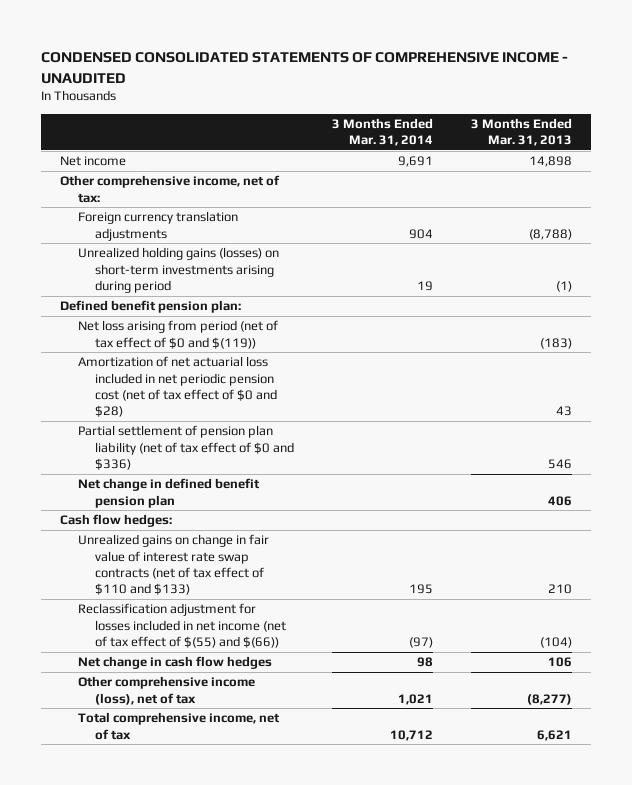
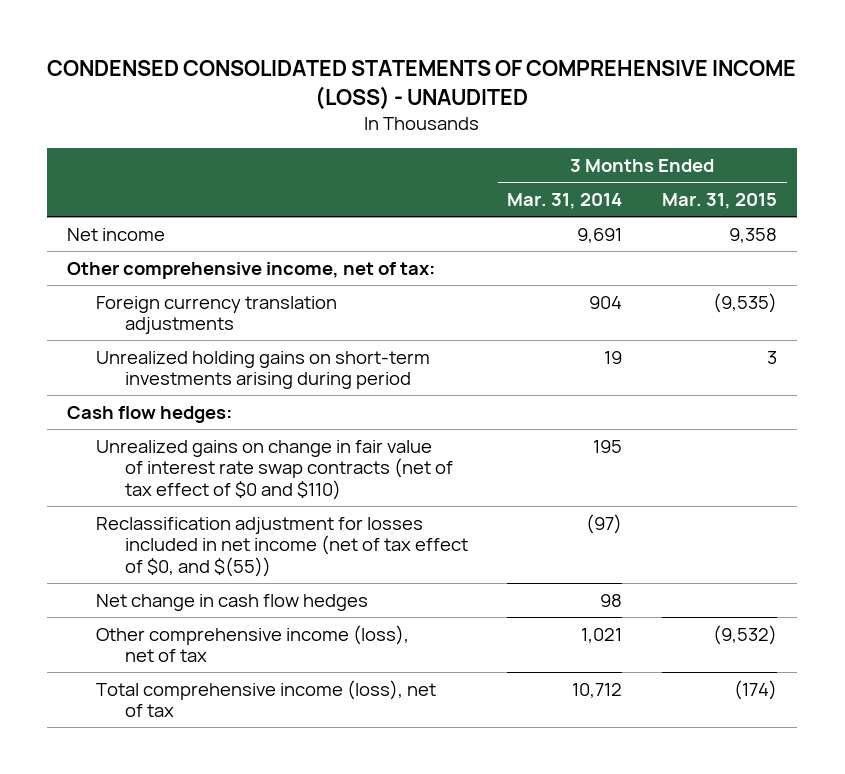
[41,51,569,84] CONDENSED CONSOLIDATED STATEMENTS OF COMPREHENSIVE INCOME - UNAUDITED -> [47,60,797,110] CONDENSED CONSOLIDATED STATEMENTS OF COMPREHENSIVE INCOME (LOSS) - UNAUDITED
[470,117,572,147] 3 Months Ended Mar. 31, 2013 -> none
none -> [662,192,778,209] Mar. 31, 2015
[60,300,242,314] Defined benefit pension plan: -> none
[77,320,278,349] Net loss arising from period (net of tax effect of $0 and $(119)) -> none
[77,356,277,418] Amortization of net actuarial loss included in net periodic pension cost (net of tax effect of $0 and $28) -> none
[77,425,294,470] Partial settlement of pension plan liability (net of tax effect of $0 and $336) -> none
[77,478,260,508] Net change in defined benefit pension plan -> none
[77,247,279,293] Unrealized holding gains (losses) on short-term investments arising during period -> [95,350,430,390] Unrealized holding gains on short-term investments arising during period
[77,534,269,596] Unrealized gains on change in fair value of interest rate swap contracts (net of tax effect of $110 and $133) -> [95,439,453,500] Unrealized gains on change in fair value of interest rate swap contracts (net of tax effect of $0 and $110)
[77,603,286,648] Reclassification adjustment for losses included in net income (net of tax effect of $(55) and $(66)) -> [95,516,468,577] Reclassification adjustment for losses included in net income (net of tax effect of $0, and $(55))
[77,712,280,740] Total comprehensive income, net of tax -> [95,679,436,718] Total comprehensive income (loss), net of tax

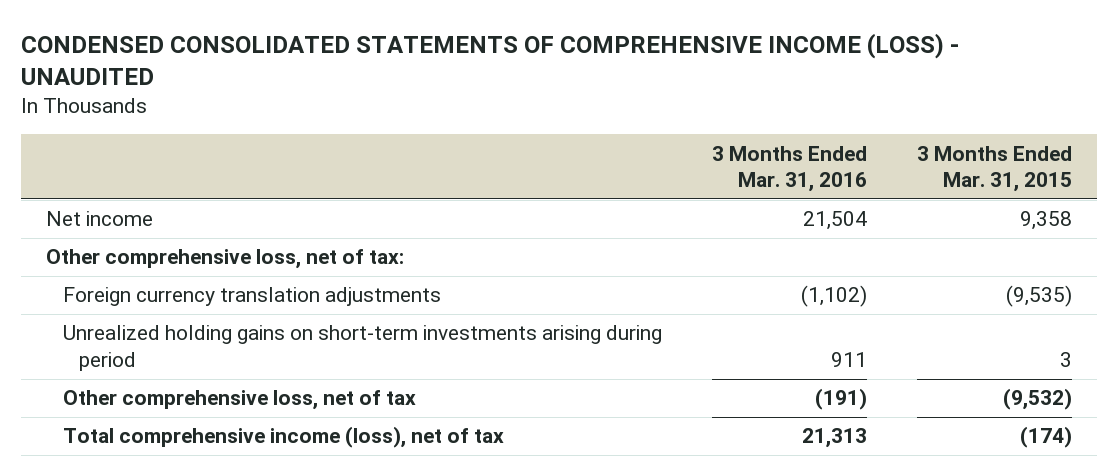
[507,192,623,209] Mar. 31, 2014 -> none
none -> [711,145,867,193] 3 Months Ended Mar. 31, 2016
[67,261,436,279] Other comprehensive income, net of tax: -> [45,249,404,270] Other comprehensive loss, net of tax:
[67,405,233,423] Cash flow hedges: -> none
[95,439,453,500] Unrealized gains on change in fair value of interest rate swap contracts (net of tax effect of $0 and $110) -> none
[95,516,468,577] Reclassification adjustment for losses included in net income (net of tax effect of $0, and $(55)) -> none
[95,593,368,611] Net change in cash flow hedges -> none
[95,624,409,663] Other comprehensive income (loss), net of tax -> [62,390,416,411] Other comprehensive loss, net of tax

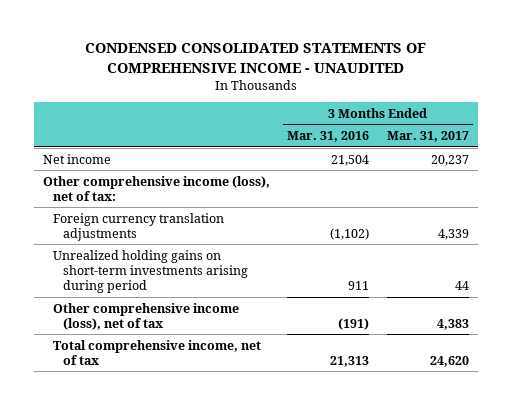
[20,32,959,86] CONDENSED CONSOLIDATED STATEMENTS OF COMPREHENSIVE INCOME (LOSS) - UNAUDITED -> [84,43,426,73] CONDENSED CONSOLIDATED STATEMENTS OF COMPREHENSIVE INCOME - UNAUDITED
[916,145,1072,193] 3 Months Ended Mar. 31, 2015 -> none
none -> [386,131,469,143] Mar. 31, 2017
[45,249,404,270] Other comprehensive loss, net of tax: -> [42,175,270,202] Other comprehensive income (loss), net of tax:
[62,390,416,411] Other comprehensive loss, net of tax -> [52,302,239,331] Other comprehensive income (loss), net of tax
[62,426,504,449] Total comprehensive income (loss), net of tax -> [52,339,261,366] Total comprehensive income, net of tax

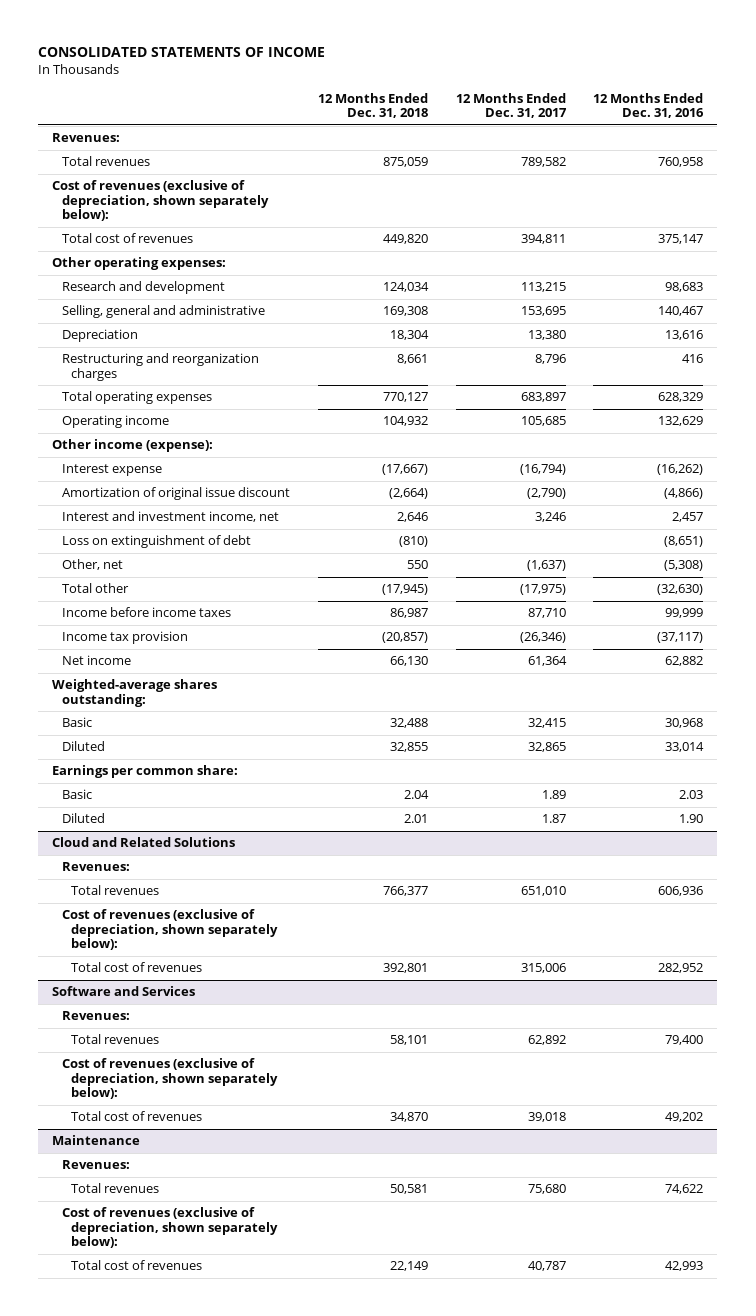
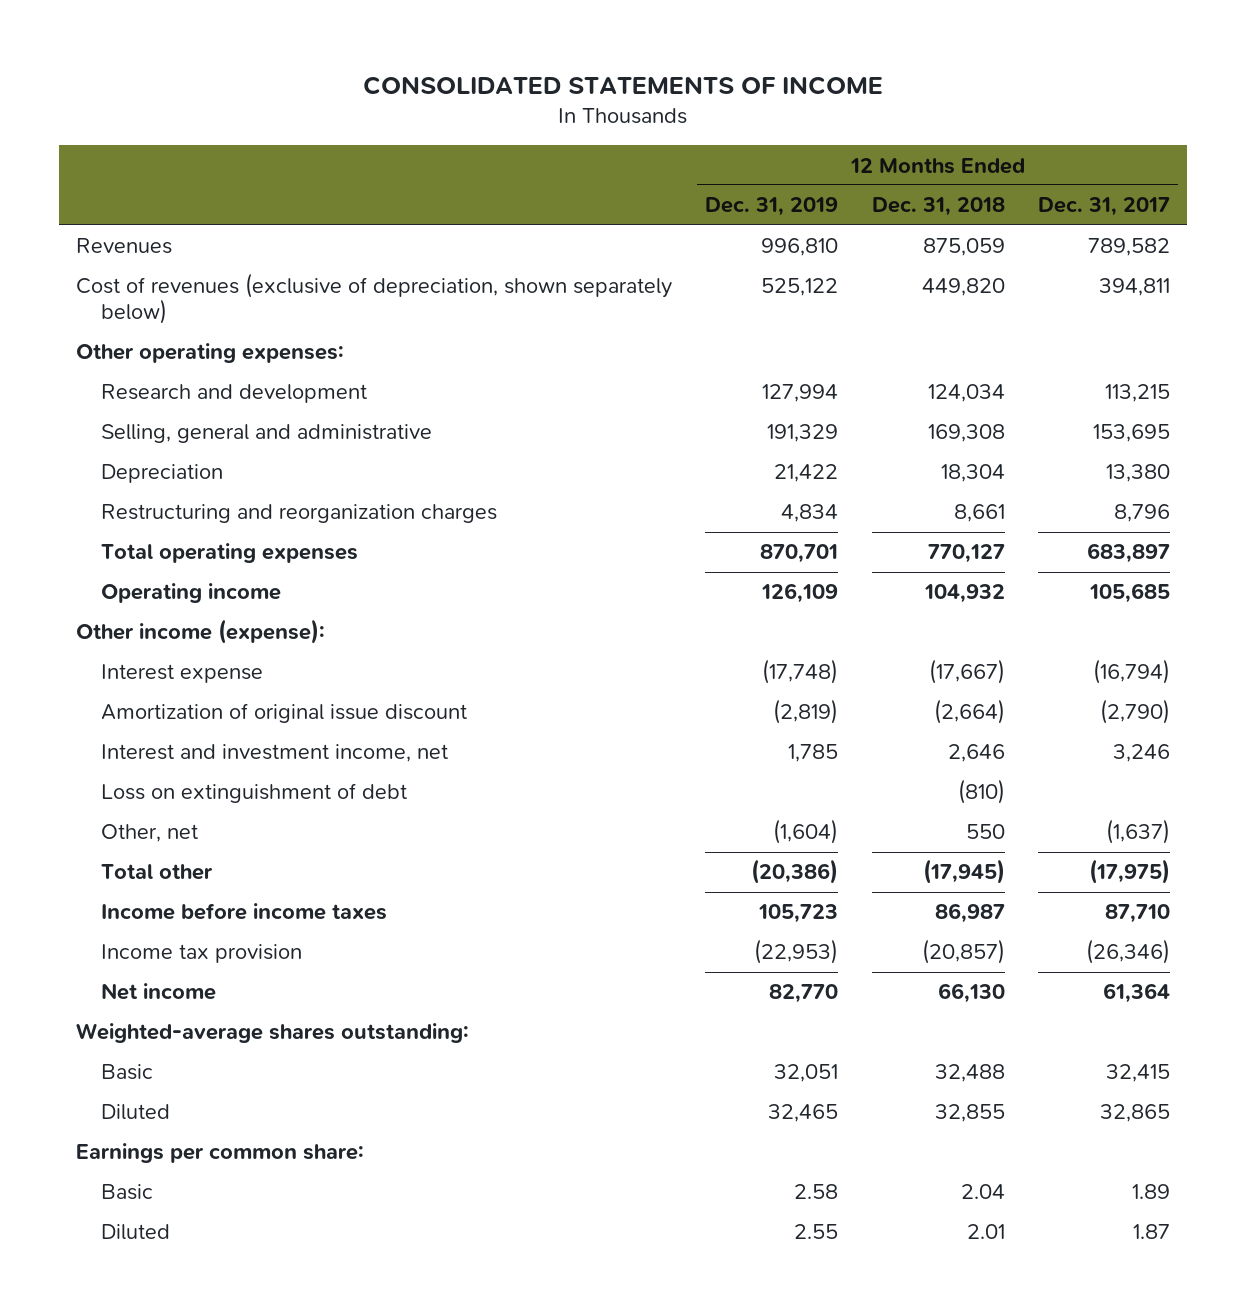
[593,92,705,119] 12 Months Ended Dec. 31, 2016 -> none
none -> [705,197,839,217] Dec. 31, 2019
[52,133,121,143] Revenues: -> none
[52,180,269,222] Cost of revenues (exclusive of depreciation, shown separately below): -> none
[61,156,150,167] Total revenues -> [76,238,173,255] Revenues
[61,233,193,244] Total cost of revenues -> [76,273,673,325] Cost of revenues (exclusive of depreciation, shown separately below)
[52,837,236,848] Cloud and Related Solutions -> none
[61,862,130,872] Revenues: -> none
[71,885,160,896] Total revenues -> none
[61,909,279,951] Cost of revenues (exclusive of depreciation, shown separately below): -> none
[71,962,203,973] Total cost of revenues -> none
[52,986,196,997] Software and Services -> none
[61,1011,130,1021] Revenues: -> none
[71,1034,160,1045] Total revenues -> none
[61,1058,279,1100] Cost of revenues (exclusive of depreciation, shown separately below): -> none
[71,1111,203,1122] Total cost of revenues -> none
[52,1135,141,1146] Maintenance -> none
[61,1160,130,1170] Revenues: -> none
[71,1183,160,1194] Total revenues -> none
[61,1207,279,1249] Cost of revenues (exclusive of depreciation, shown separately below): -> none
[71,1260,203,1271] Total cost of revenues -> none

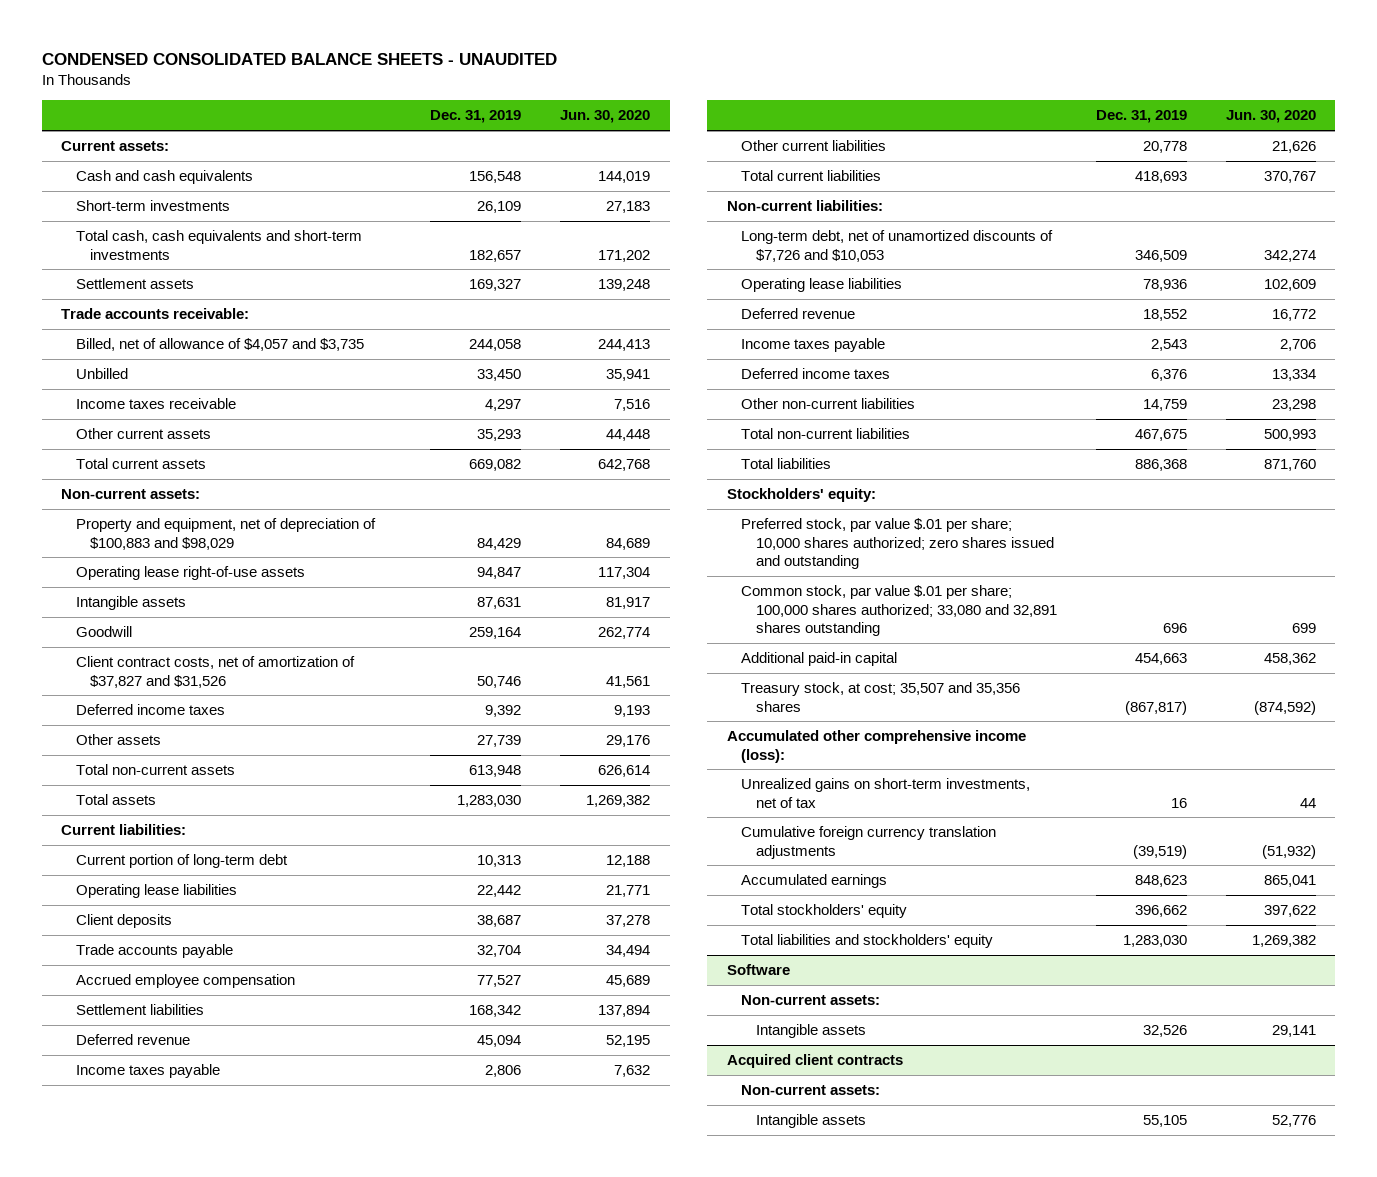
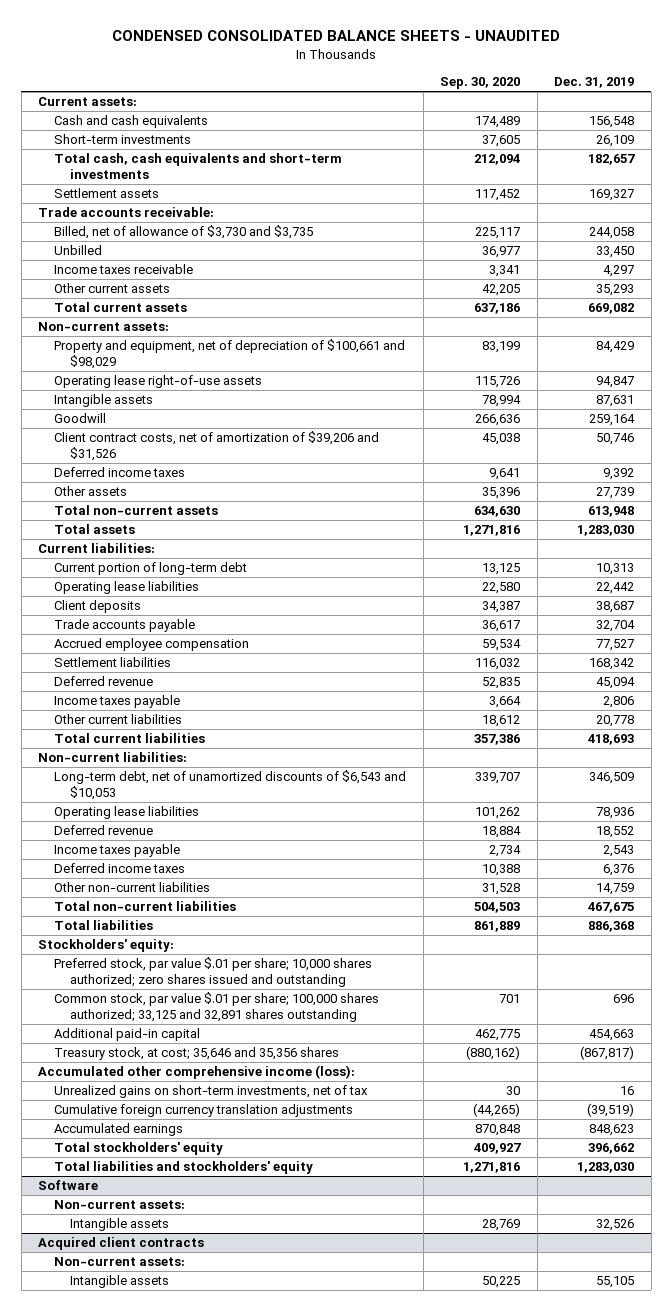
[560,110,651,124] Jun. 30, 2020 -> none
none -> [440,77,521,90] Sep. 30, 2020
[75,338,364,352] Billed, net of allowance of $4,057 and $3,735 -> [54,225,314,240] Billed, net of allowance of $3,730 and $3,735
[75,518,376,550] Property and equipment, net of depreciation of $100,883 and $98,029 -> [54,339,406,369] Property and equipment, net of depreciation of $100,661 and $98,029
[75,656,355,688] Client contract costs, net of amortization of $37,827 and $31,526 -> [54,431,380,461] Client contract costs, net of amortization of $39,206 and $31,526
[741,230,1054,262] Long-term debt, net of unamortized discounts of $7,726 and $10,053 -> [54,770,407,800] Long-term debt, net of unamortized discounts of $6,543 and $10,053
[741,585,1058,636] Common stock, par value $.01 per share; 100,000 shares authorized; 33,080 and 32,891 shares outstanding -> [54,992,380,1022] Common stock, par value $.01 per share; 100,000 shares authorized; 33,125 and 32,891 shares outstanding
[741,682,1021,712] Treasury stock, at cost; 35,507 and 35,356 shares -> [54,1047,340,1061] Treasury stock, at cost; 35,646 and 35,356 shares

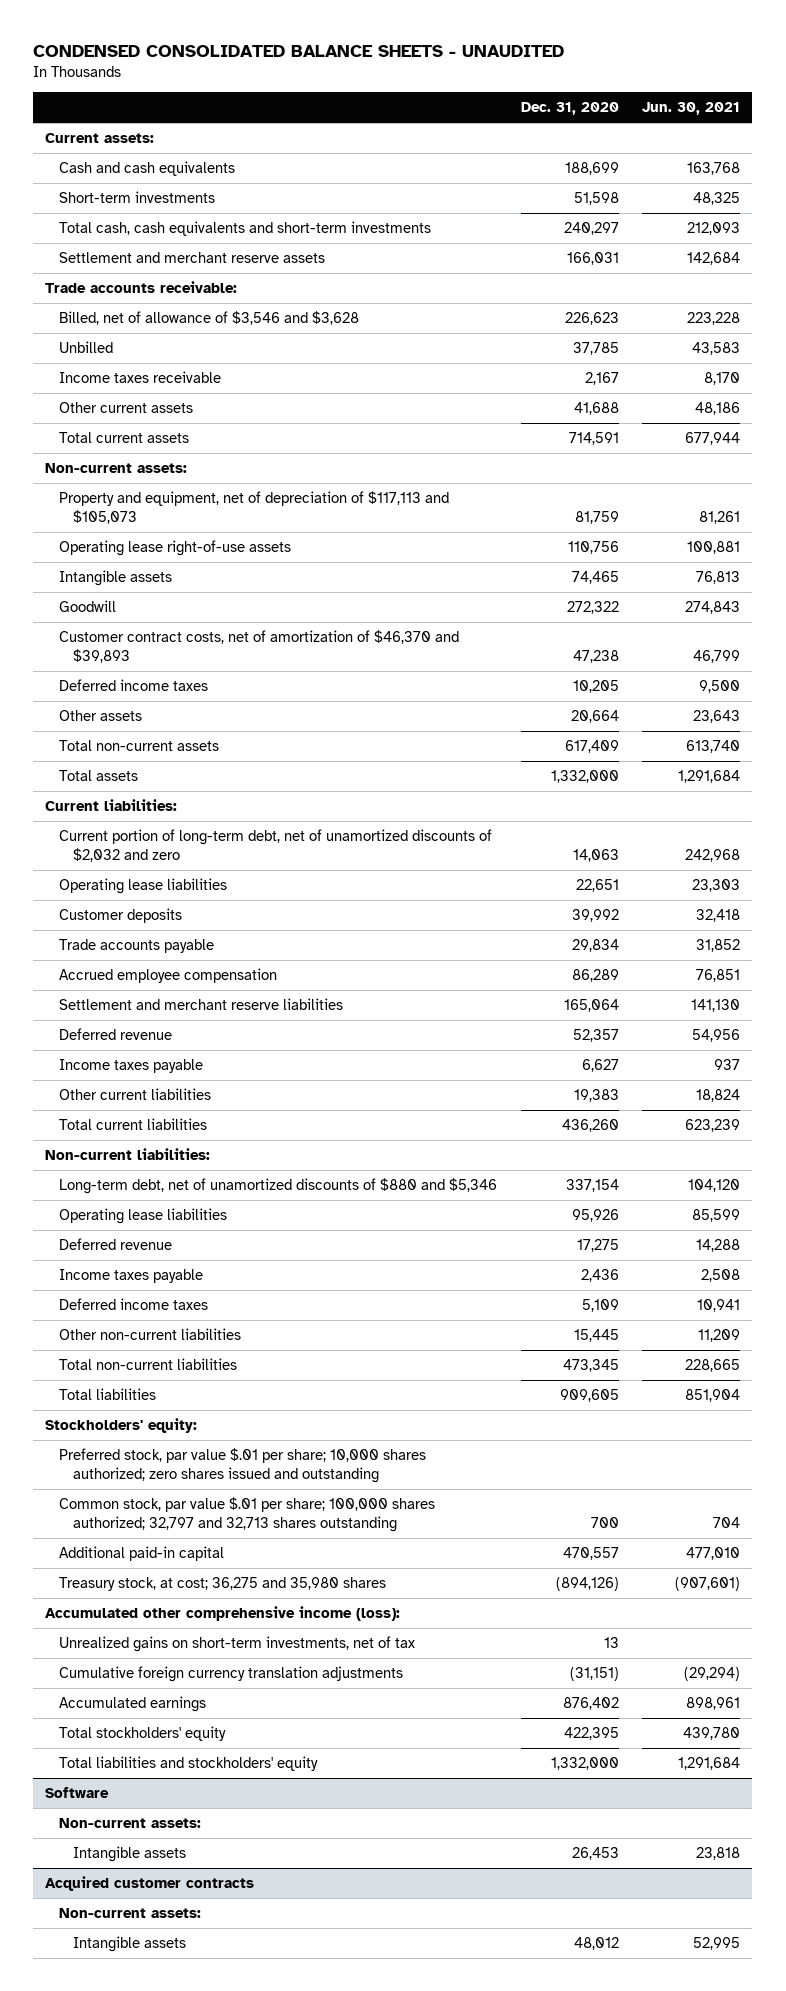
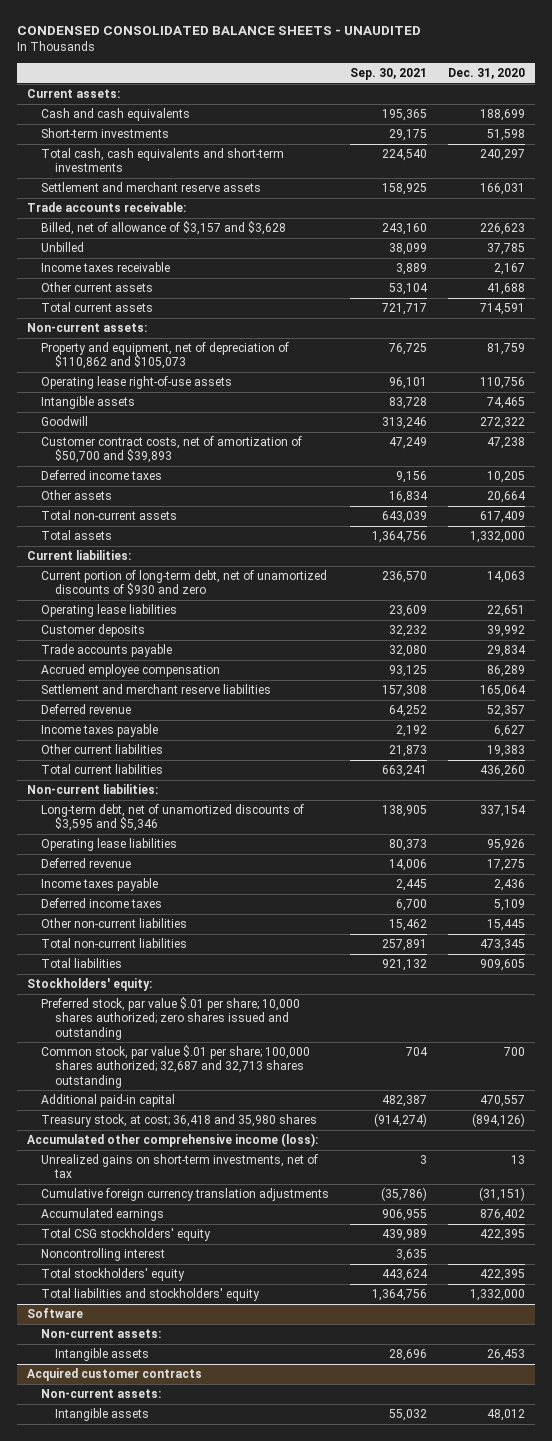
[642,102,741,116] Jun. 30, 2021 -> none
none -> [349,68,427,81] Sep. 30, 2021
[59,311,360,326] Billed, net of allowance of $3,546 and $3,628 -> [41,220,287,235] Billed, net of allowance of $3,157 and $3,628
[59,491,450,524] Property and equipment, net of depreciation of $117,113 and $105,073 -> [41,341,290,370] Property and equipment, net of depreciation of $110,862 and $105,073
[59,630,460,663] Customer contract costs, net of amortization of $46,370 and $39,893 -> [41,435,303,464] Customer contract costs, net of amortization of $50,700 and $39,893
[59,829,493,862] Current portion of long-term debt, net of unamortized discounts of $2,032 and zero -> [41,569,328,596] Current portion of long-term debt, net of unamortized discounts of $930 and zero
[59,1178,498,1195] Long-term debt, net of unamortized discounts of $880 and $5,346 -> [41,803,305,832] Long-term debt, net of unamortized discounts of $3,595 and $5,346
[59,1497,436,1532] Common stock, par value $.01 per share; 100,000 shares authorized; 32,797 and 32,713 shares outstanding -> [41,1044,311,1088] Common stock, par value $.01 per share; 100,000 shares authorized; 32,687 and 32,713 shares outstanding
[59,1577,387,1592] Treasury stock, at cost; 36,275 and 35,980 shares -> [41,1113,318,1127] Treasury stock, at cost; 36,418 and 35,980 shares
none -> [41,1227,212,1241] Total CSG stockholders' equity
none -> [41,1247,166,1261] Noncontrolling interest

